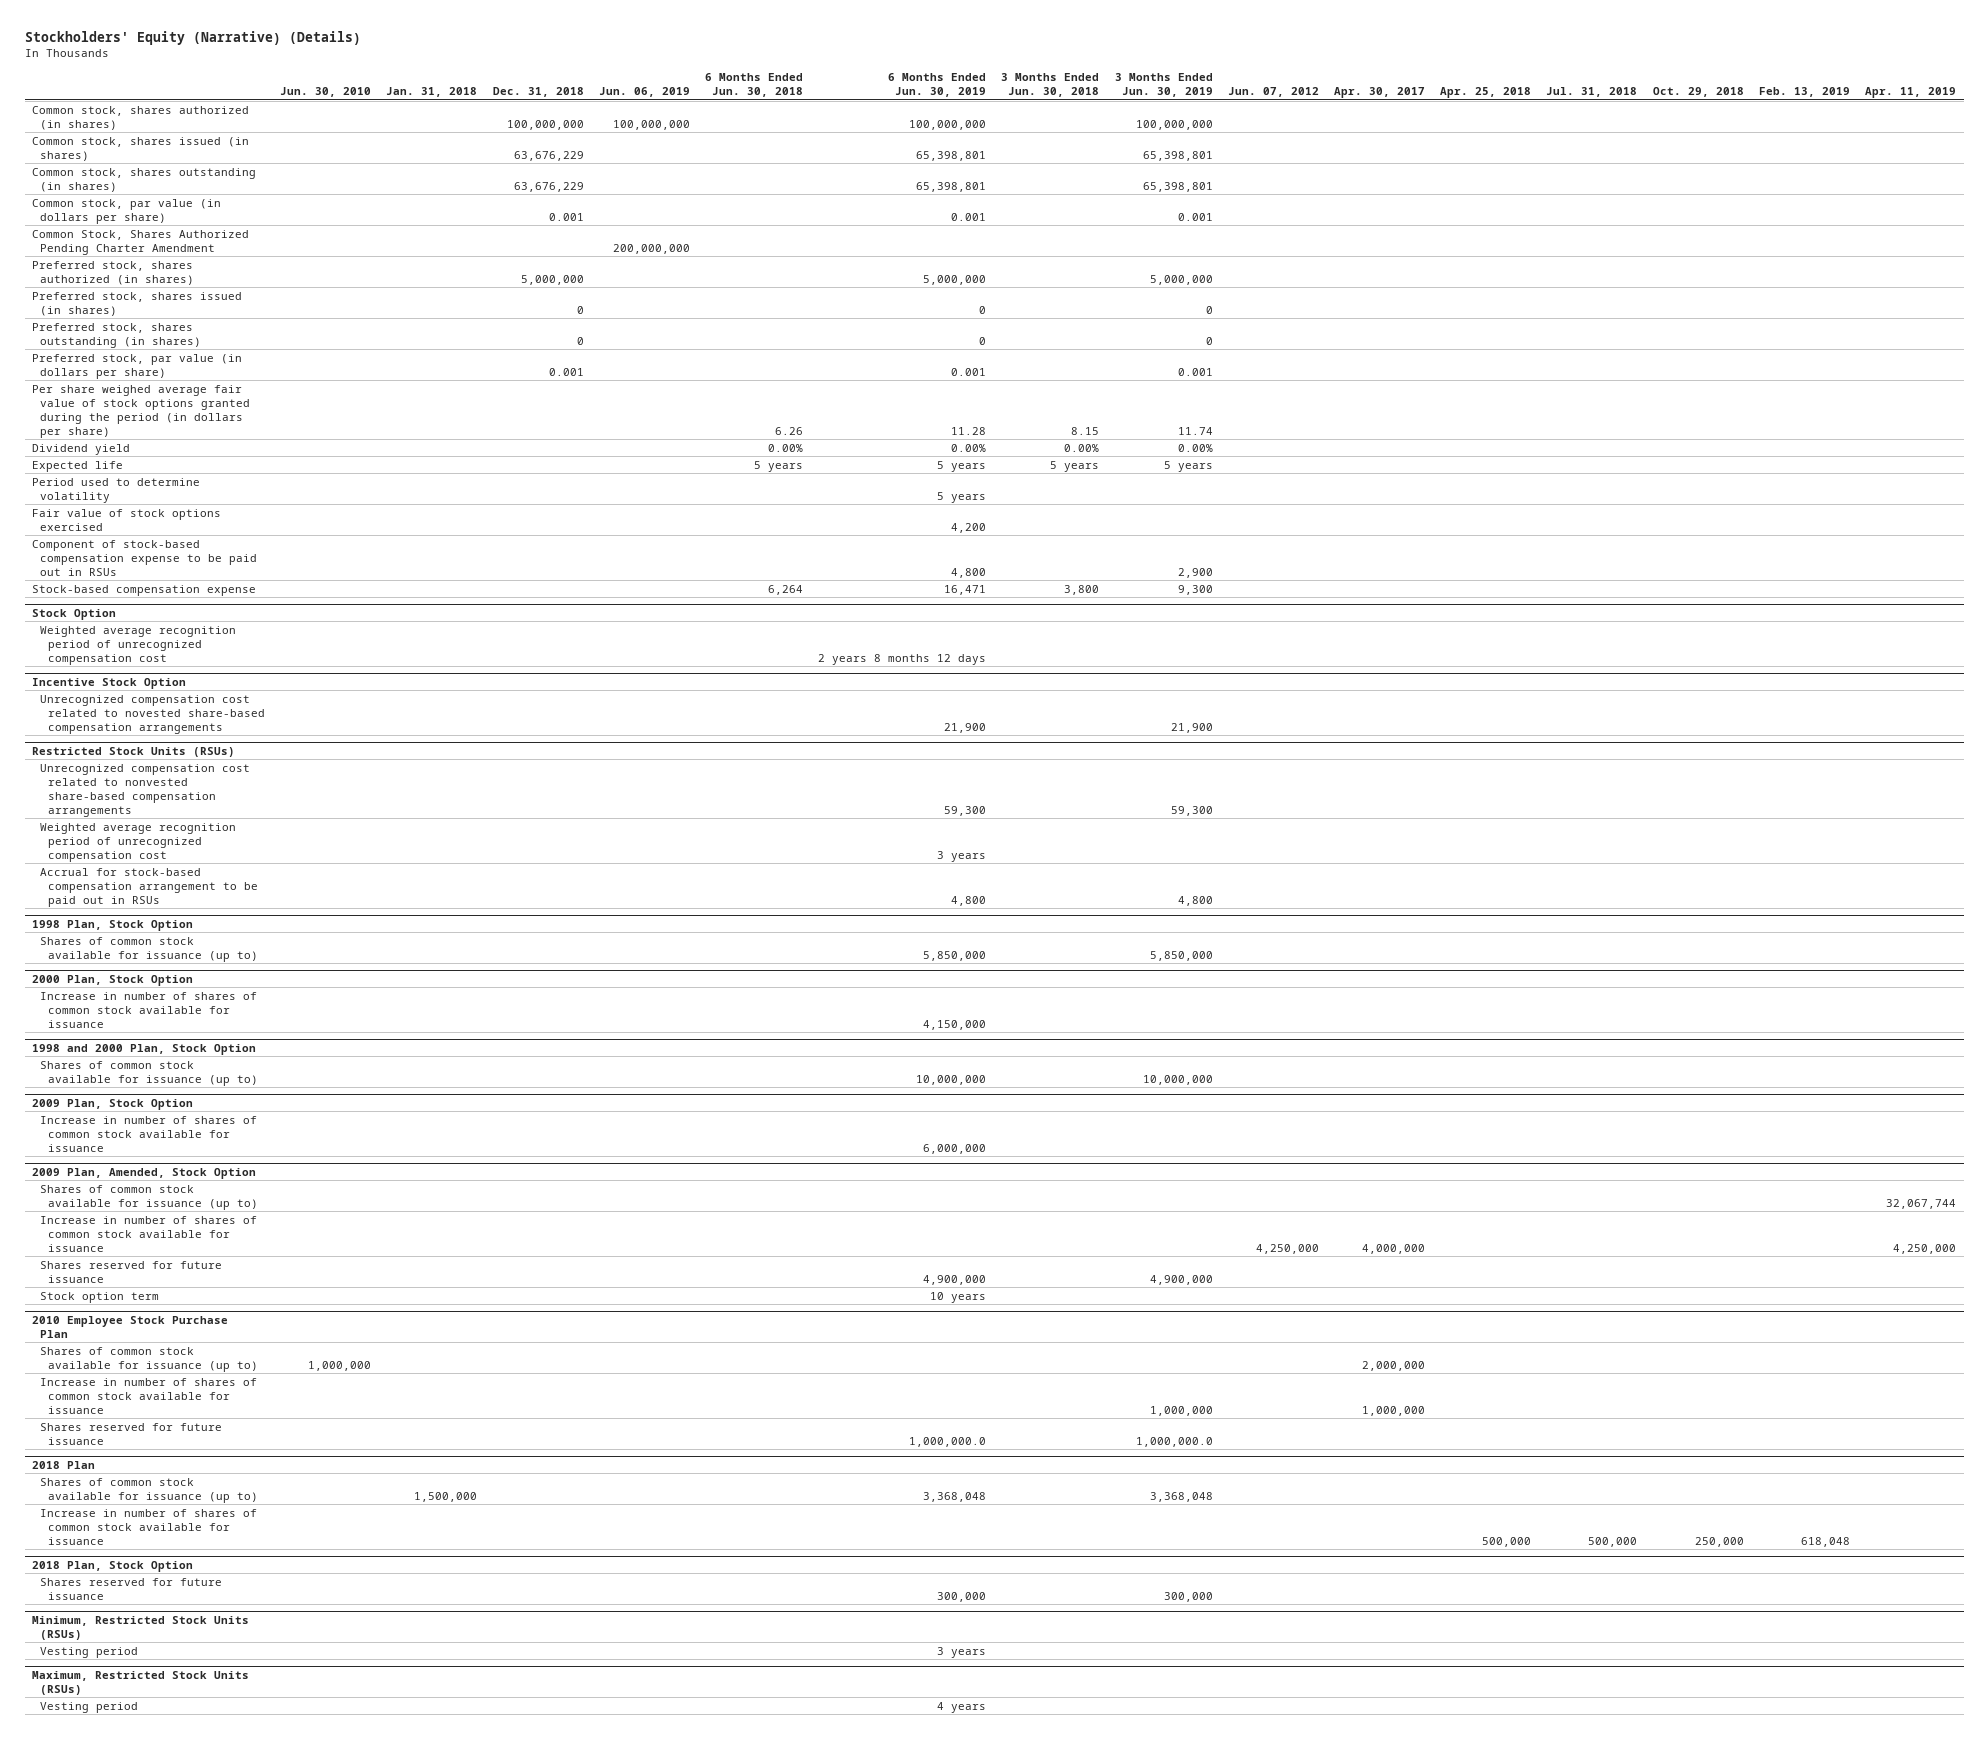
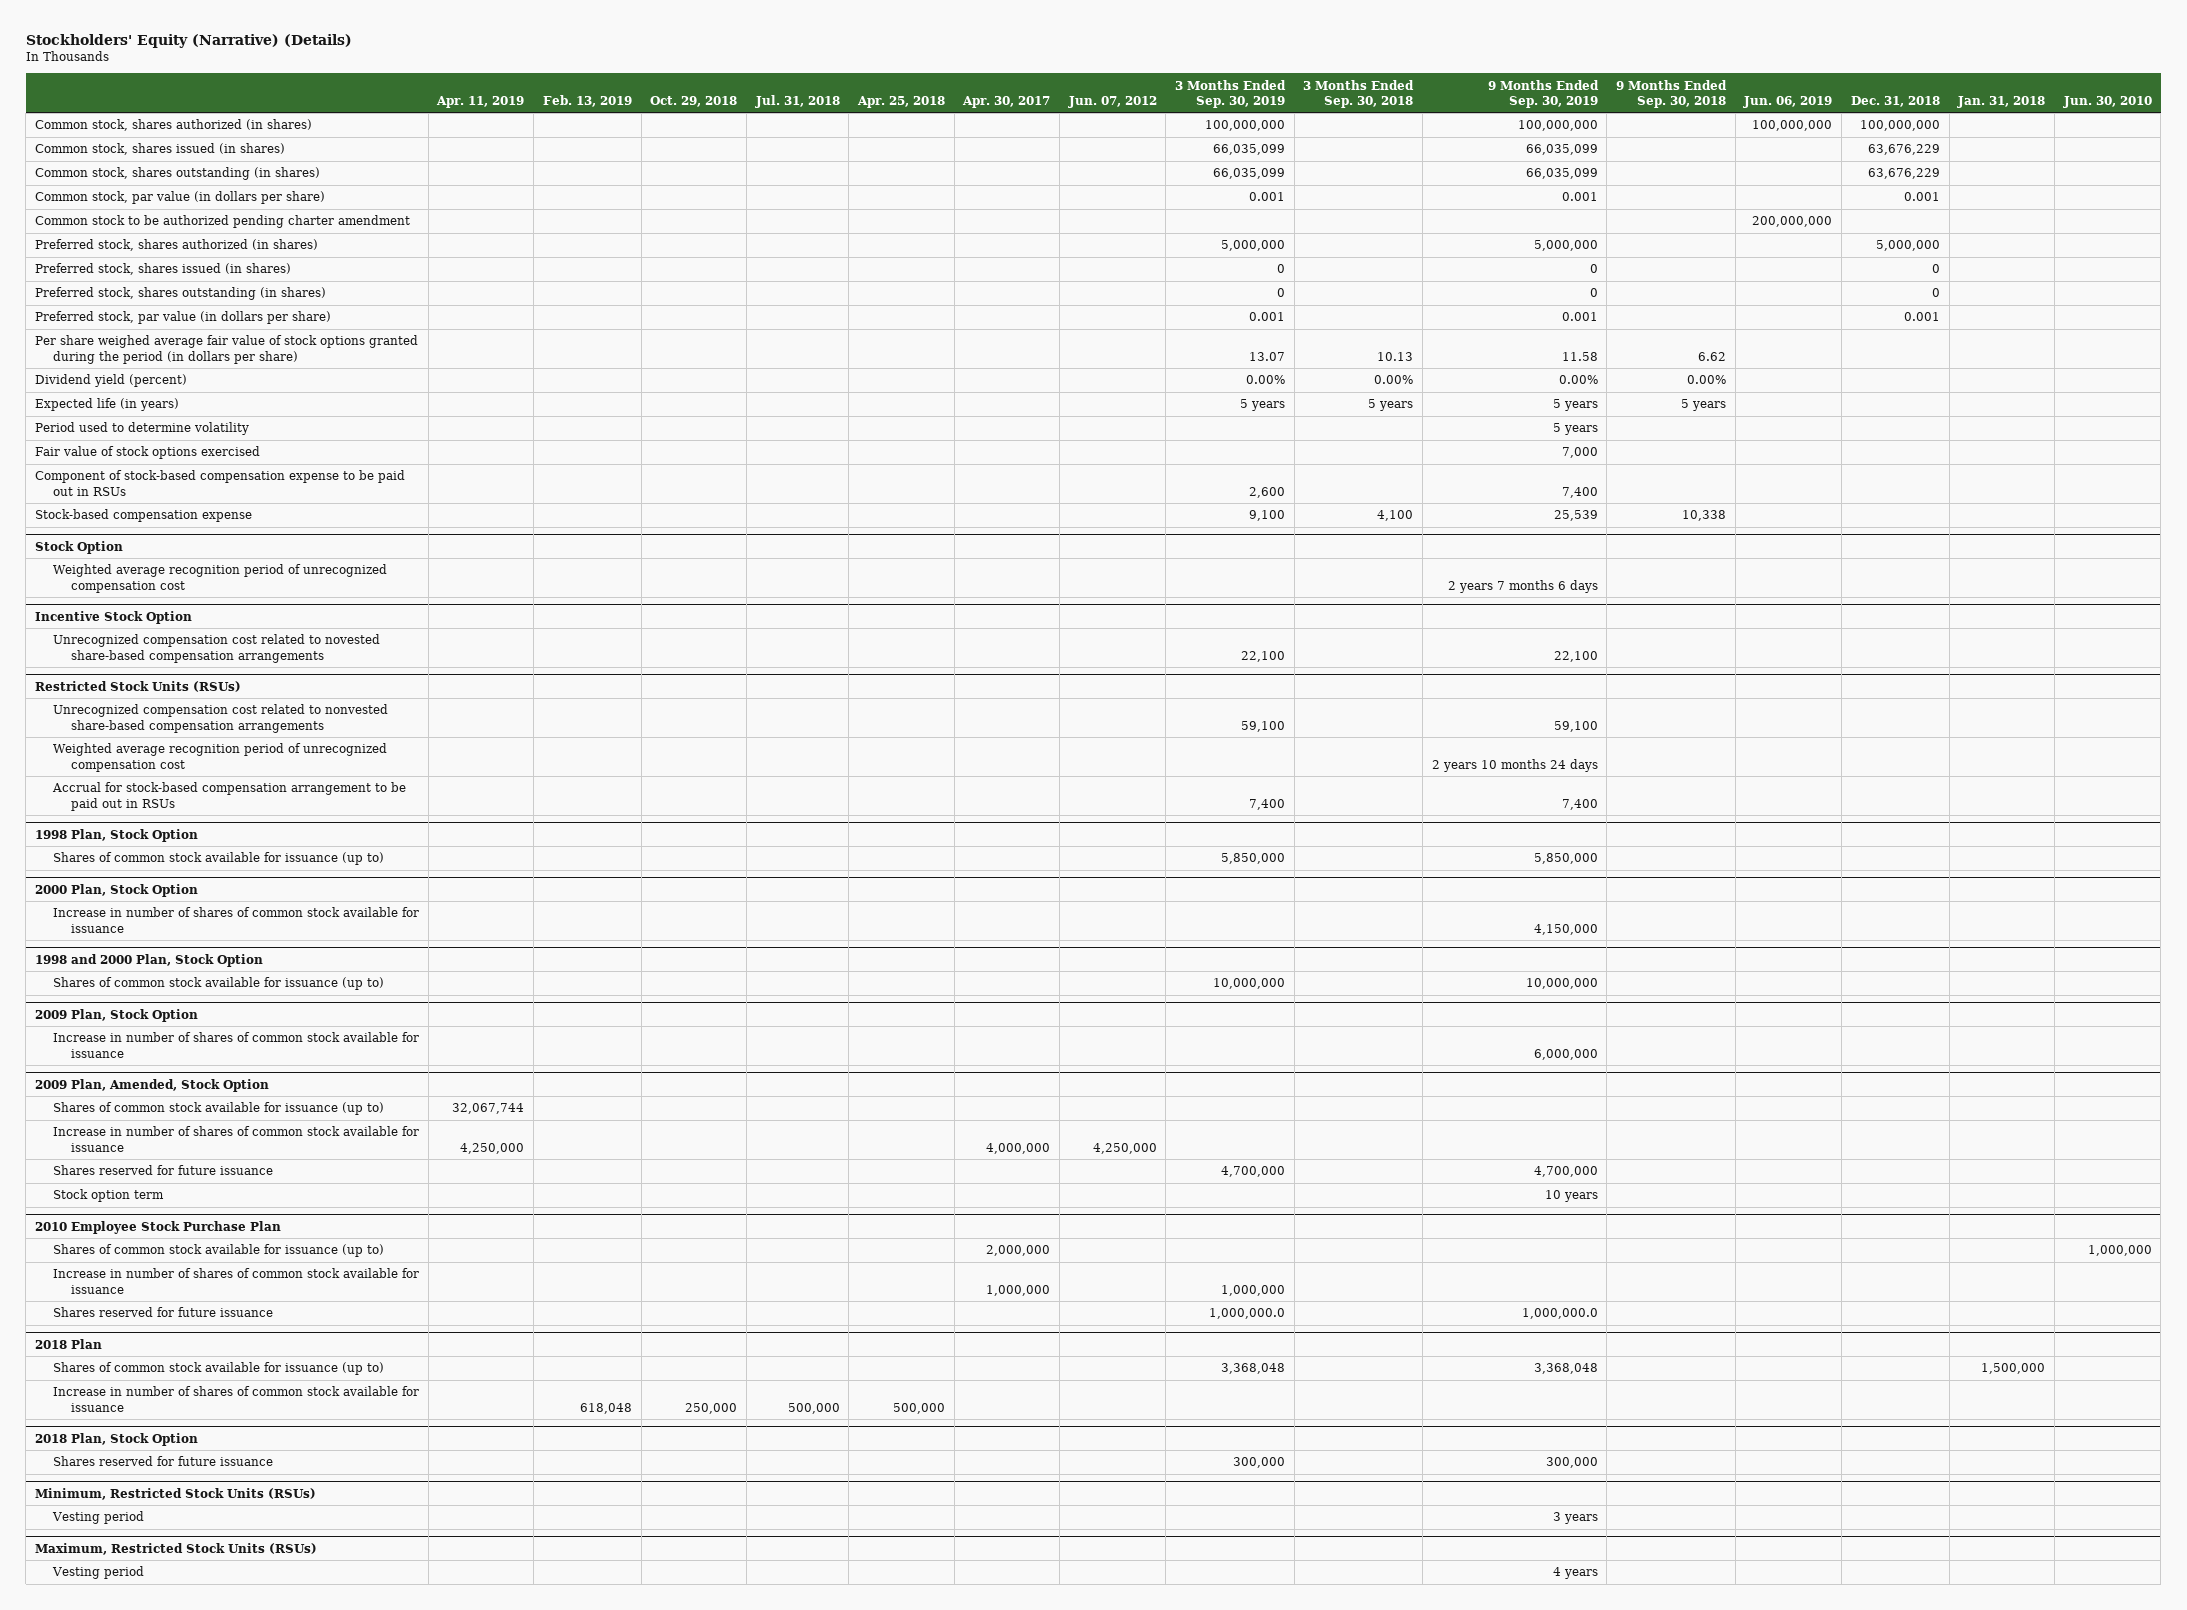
[705,73,804,98] 6 Months Ended Jun. 30, 2018 -> none
[888,73,987,98] 6 Months Ended Jun. 30, 2019 -> none
[1001,73,1100,98] 3 Months Ended Jun. 30, 2018 -> none
[1114,73,1213,98] 3 Months Ended Jun. 30, 2019 -> none
none -> [1175,79,1287,109] 3 Months Ended Sep. 30, 2019
none -> [1303,79,1415,109] 3 Months Ended Sep. 30, 2018
none -> [1487,79,1599,109] 9 Months Ended Sep. 30, 2019
none -> [1616,79,1728,109] 9 Months Ended Sep. 30, 2018
[32,229,250,255] Common Stock, Shares Authorized Pending Charter Amendment -> [34,215,410,229] Common stock to be authorized pending charter amendment
[32,443,131,455] Dividend yield -> [34,374,187,388] Dividend yield (percent)
[32,460,124,472] Expected life -> [34,398,179,412] Expected life (in years)

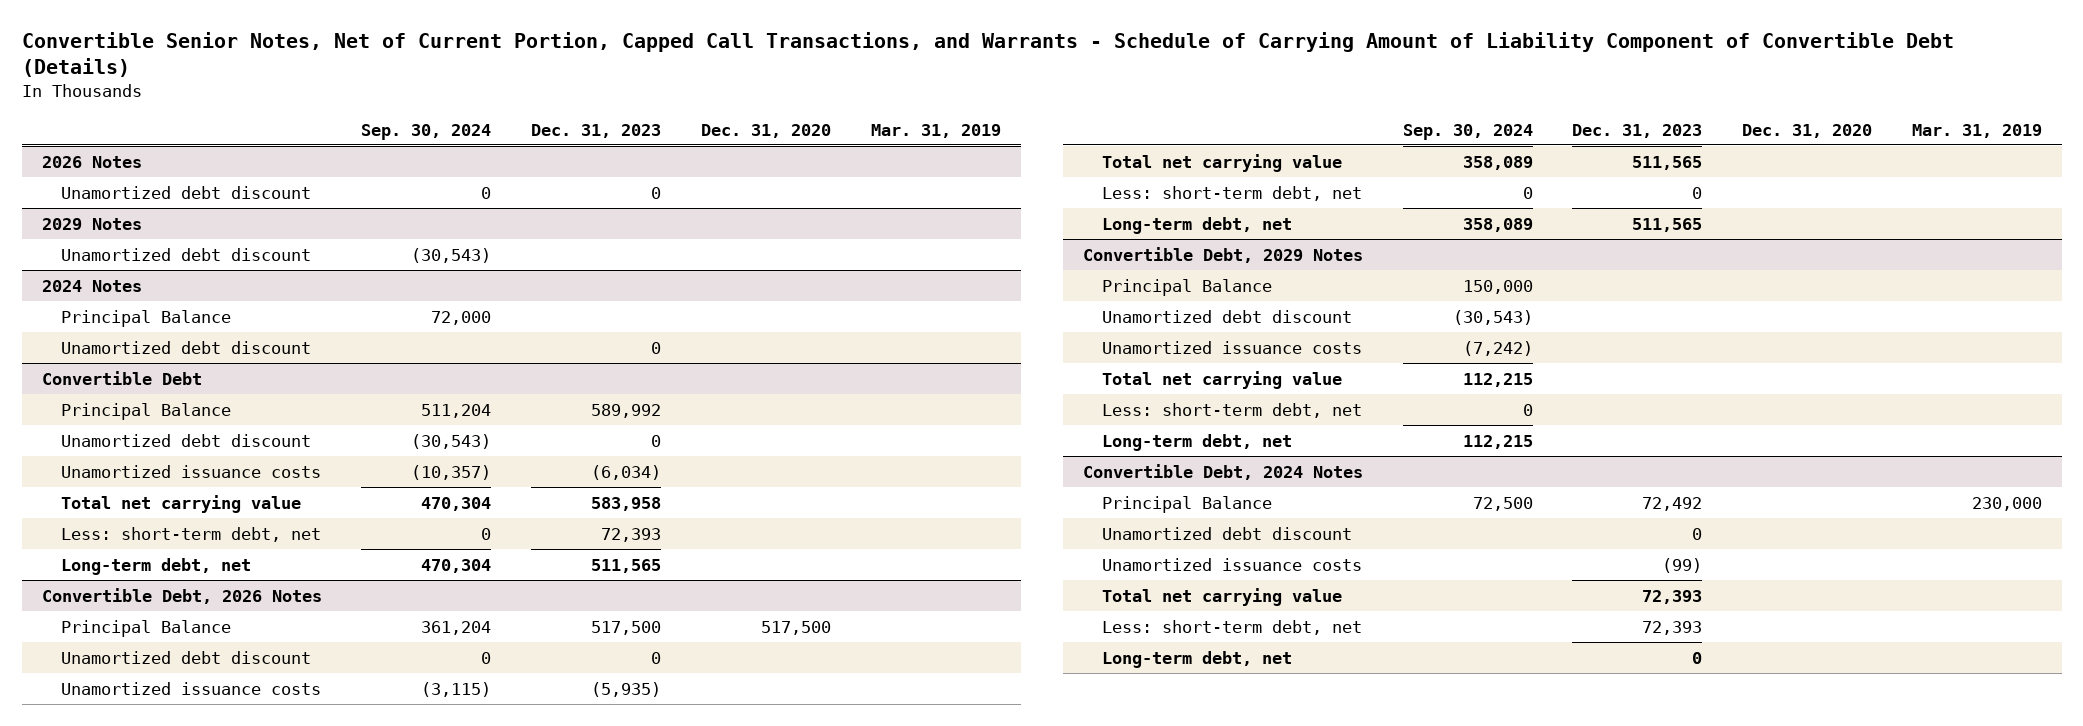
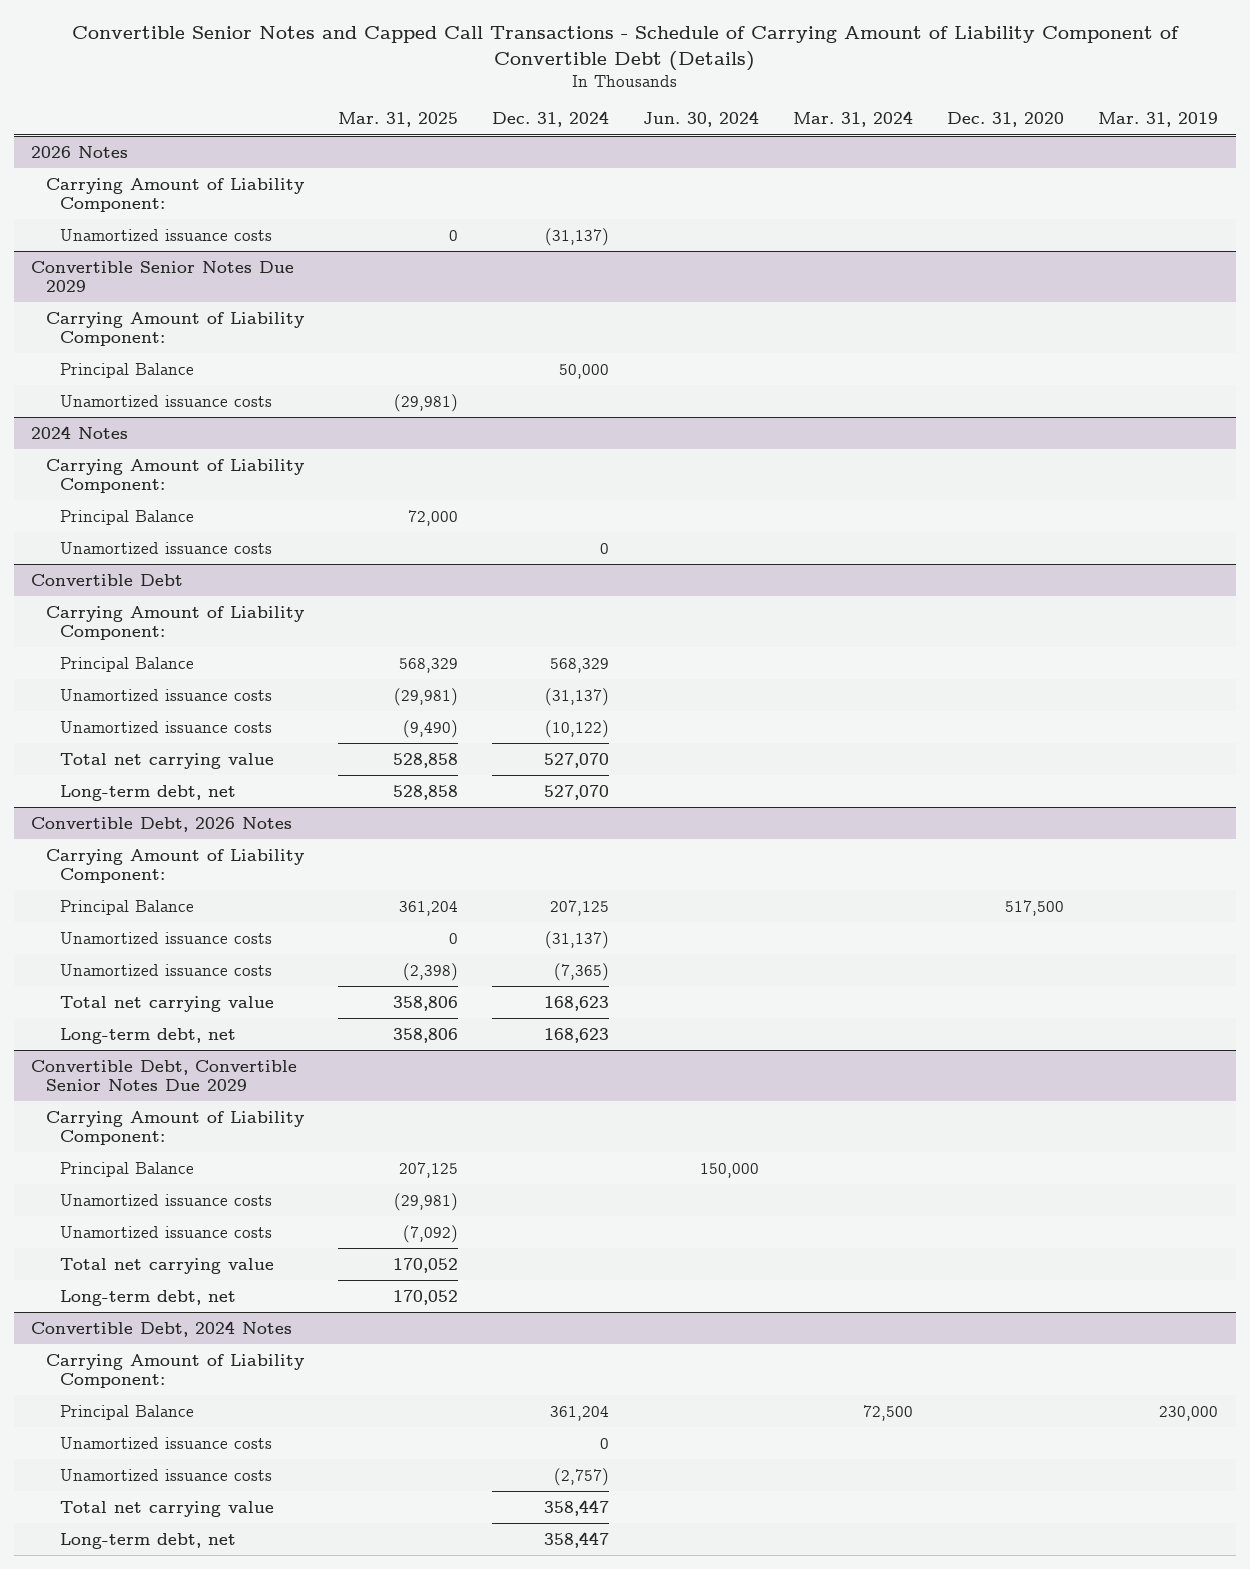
[21,31,1954,78] Convertible Senior Notes, Net of Current Portion, Capped Call Transactions, and Warrants - Schedule of Carrying Amount of Liability Component of Convertible Debt (Details) -> [71,26,1179,71] Convertible Senior Notes and Capped Call Transactions - Schedule of Carrying Amount of Liability Component of Convertible Debt (Details)
[361,123,492,140] Sep. 30, 2024 -> none
[531,123,662,138] Dec. 31, 2023 -> none
none -> [337,112,458,128] Mar. 31, 2025
none -> [491,111,609,128] Dec. 31, 2024
none -> [643,111,760,128] Jun. 30, 2024
none -> [793,111,914,128] Mar. 31, 2024
none -> [45,177,304,212] Carrying Amount of Liability Component:
[60,185,311,199] Unamortized debt discount -> [60,228,273,241] Unamortized issuance costs
[41,217,142,230] 2029 Notes -> [31,260,295,292] Convertible Senior Notes Due 2029
none -> [45,311,304,346] Carrying Amount of Liability Component:
none -> [60,362,195,378] Principal Balance
[60,247,311,261] Unamortized debt discount -> [60,394,273,407] Unamortized issuance costs
none -> [45,458,304,493] Carrying Amount of Liability Component:
[60,340,311,354] Unamortized debt discount -> [60,541,273,554] Unamortized issuance costs
none -> [45,605,304,640] Carrying Amount of Liability Component:
[60,433,311,447] Unamortized debt discount -> none
none -> [60,720,273,733] Unamortized issuance costs
[60,526,321,542] Less: short-term debt, net -> none
none -> [45,848,304,883] Carrying Amount of Liability Component:
[60,650,311,664] Unamortized debt discount -> none
none -> [60,963,273,976] Unamortized issuance costs
[1101,185,1362,201] Less: short-term debt, net -> none
[1082,246,1363,263] Convertible Debt, 2029 Notes -> [31,1059,298,1091] Convertible Debt, Convertible Senior Notes Due 2029
none -> [45,1110,304,1145] Carrying Amount of Liability Component:
[1101,309,1352,323] Unamortized debt discount -> none
none -> [60,1225,273,1238] Unamortized issuance costs
[1101,402,1362,418] Less: short-term debt, net -> none
none -> [45,1353,304,1388] Carrying Amount of Liability Component:
[1101,526,1352,540] Unamortized debt discount -> none
none -> [60,1468,273,1481] Unamortized issuance costs
[1101,619,1362,635] Less: short-term debt, net -> none

